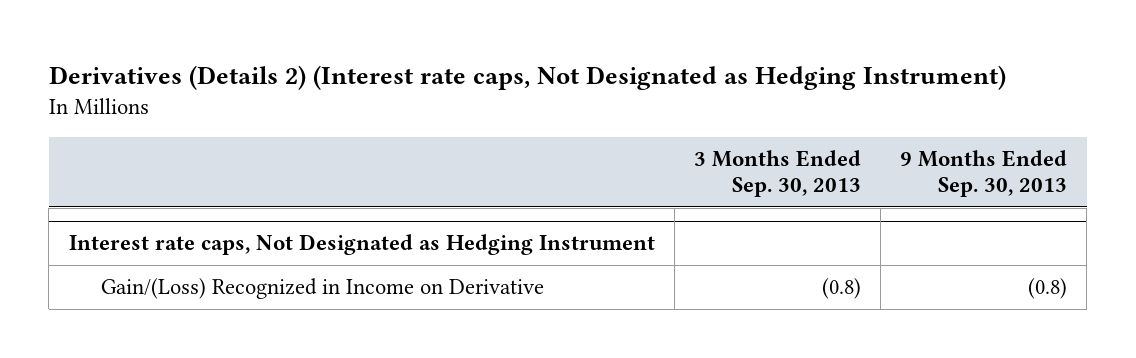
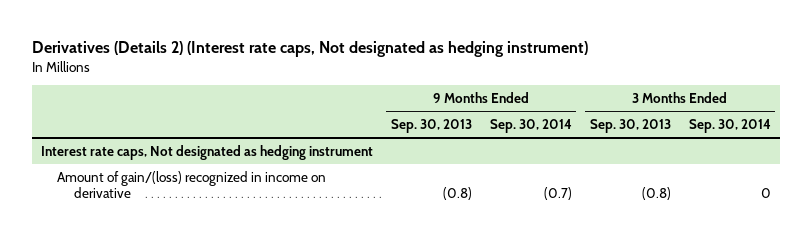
[48,64,1006,90] Derivatives (Details 2) (Interest rate caps, Not Designated as Hedging Instrument) -> [31,41,588,58] Derivatives (Details 2) (Interest rate caps, Not designated as hedging instrument)
none -> [489,118,572,133] Sep. 30, 2014
none -> [688,118,771,133] Sep. 30, 2014
[68,234,655,256] Interest rate caps, Not Designated as Hedging Instrument -> [40,144,373,160] Interest rate caps, Not designated as hedging instrument
[101,278,545,300] Gain/(Loss) Recognized in Income on Derivative -> [57,170,327,198] Amount of gain/(loss) recognized in income on derivative

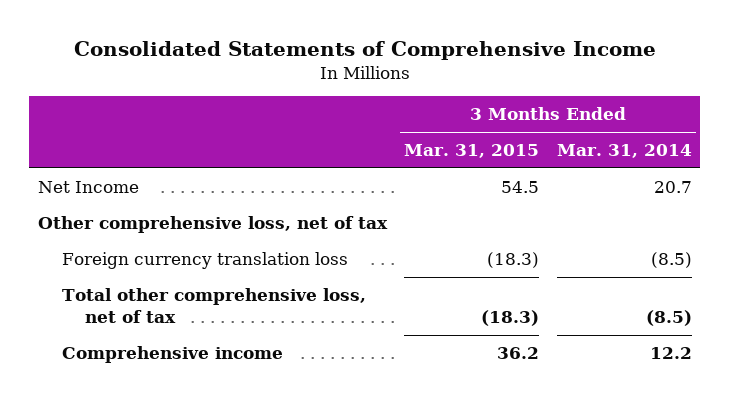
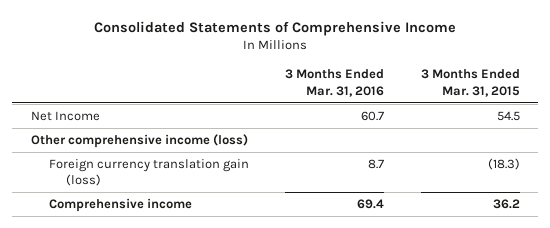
[556,144,692,159] Mar. 31, 2014 -> none
none -> [285,69,385,97] 3 Months Ended Mar. 31, 2016
[61,288,366,324] Total other comprehensive loss, net of tax -> none
[37,216,388,234] Other comprehensive loss, net of tax -> [30,134,248,149] Other comprehensive income (loss)
[61,252,348,270] Foreign currency translation loss -> [48,159,249,187] Foreign currency translation gain (loss)

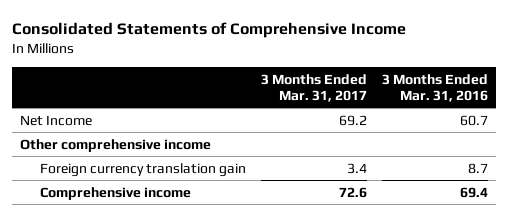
[420,69,520,97] 3 Months Ended Mar. 31, 2015 -> none
none -> [261,73,368,103] 3 Months Ended Mar. 31, 2017
[30,134,248,149] Other comprehensive income (loss) -> [19,138,211,152] Other comprehensive income
[48,159,249,187] Foreign currency translation gain (loss) -> [40,162,247,177] Foreign currency translation gain

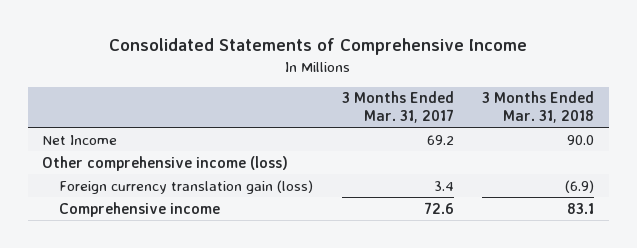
[382,73,489,103] 3 Months Ended Mar. 31, 2016 -> none
none -> [482,91,595,124] 3 Months Ended Mar. 31, 2018
[19,138,211,152] Other comprehensive income -> [42,155,289,171] Other comprehensive income (loss)
[40,162,247,177] Foreign currency translation gain -> [59,179,314,194] Foreign currency translation gain (loss)

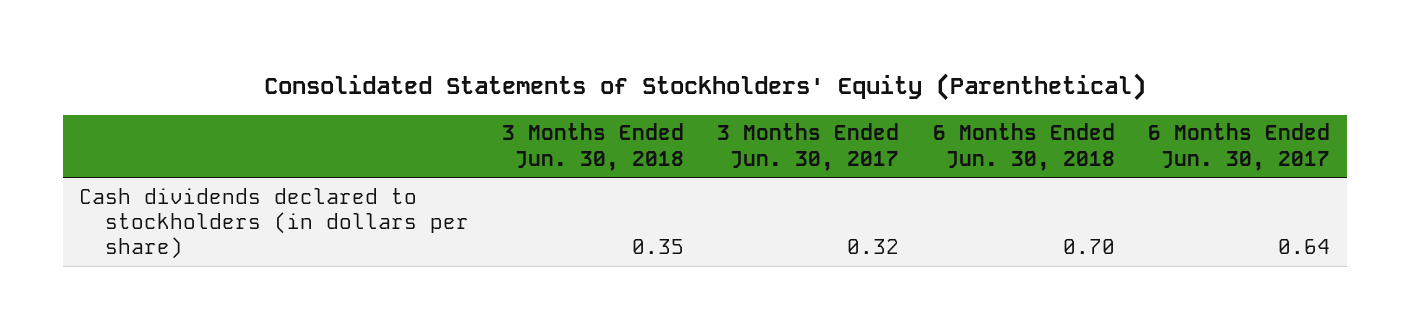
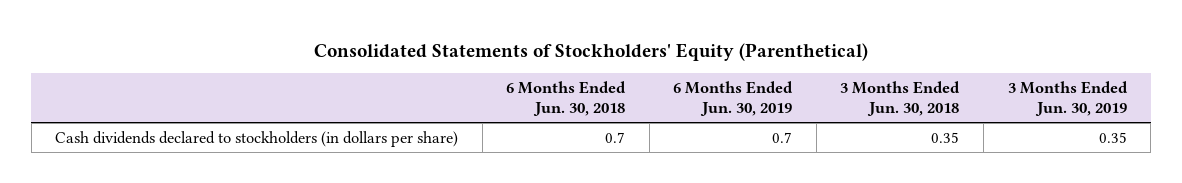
[717,123,900,171] 3 Months Ended Jun. 30, 2017 -> none
[1147,123,1330,171] 6 Months Ended Jun. 30, 2017 -> none
none -> [673,80,794,117] 6 Months Ended Jun. 30, 2019
none -> [1007,80,1128,117] 3 Months Ended Jun. 30, 2019
[1062,239,1115,255] 0.70 -> [605,131,626,143] 0.7

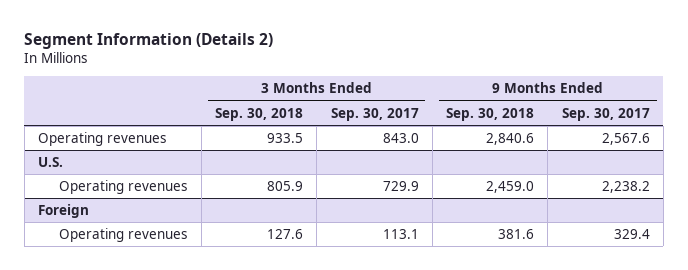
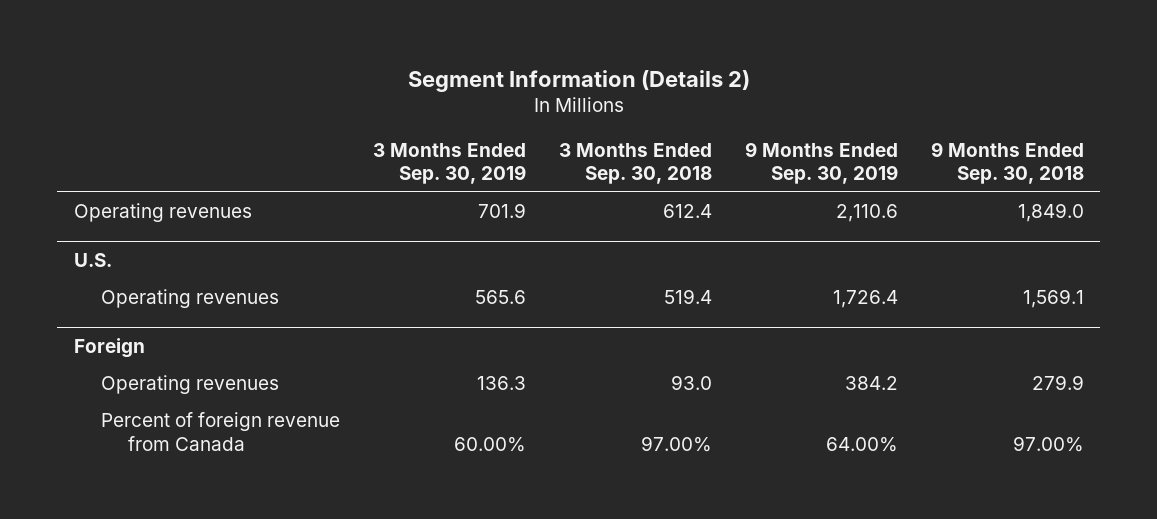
[330,107,419,121] Sep. 30, 2017 -> none
[561,107,650,121] Sep. 30, 2017 -> none
none -> [372,142,526,185] 3 Months Ended Sep. 30, 2019
none -> [744,141,898,185] 9 Months Ended Sep. 30, 2019
[267,132,304,143] 933.5 -> [662,204,712,219] 612.4
[486,132,535,145] 2,840.6 -> [1017,203,1084,223] 1,849.0
[267,180,304,191] 805.9 -> [663,289,712,305] 519.4
[486,180,535,193] 2,459.0 -> [1022,289,1084,309] 1,569.1
[267,228,304,239] 127.6 -> [670,375,712,391] 93.0
[498,228,535,239] 381.6 -> [1031,375,1084,391] 279.9
none -> [100,412,340,451] Percent of foreign revenue from Canada

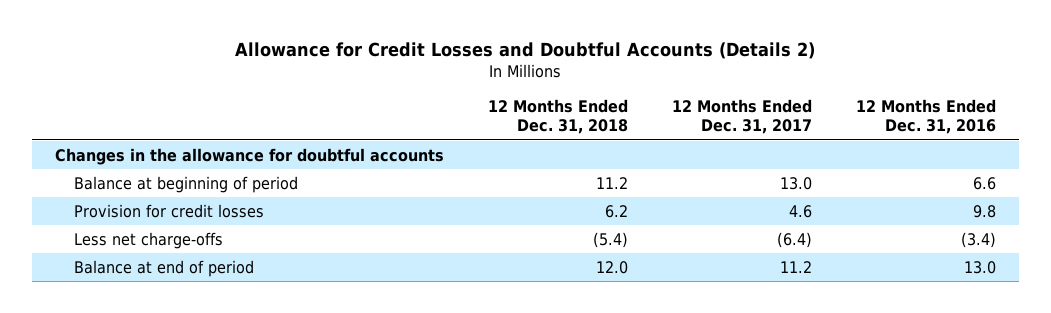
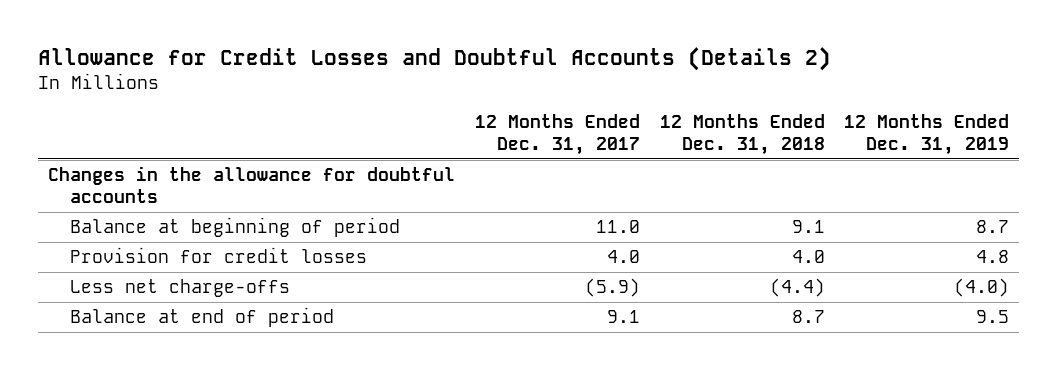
[856,98,997,134] 12 Months Ended Dec. 31, 2016 -> none
none -> [844,114,1010,155] 12 Months Ended Dec. 31, 2019
[595,176,628,189] 11.2 -> [791,220,825,234] 9.1
[780,176,813,190] 13.0 -> [595,220,640,234] 11.0
[604,204,628,218] 6.2 -> [791,250,825,264] 4.0
[789,204,813,218] 4.6 -> [606,250,640,264] 4.0
[592,231,628,248] (5.4) -> [769,278,825,298] (4.4)
[777,231,813,248] (6.4) -> [584,278,640,298] (5.9)
[595,260,628,274] 12.0 -> [791,310,825,324] 8.7
[780,260,813,273] 11.2 -> [606,310,640,324] 9.1

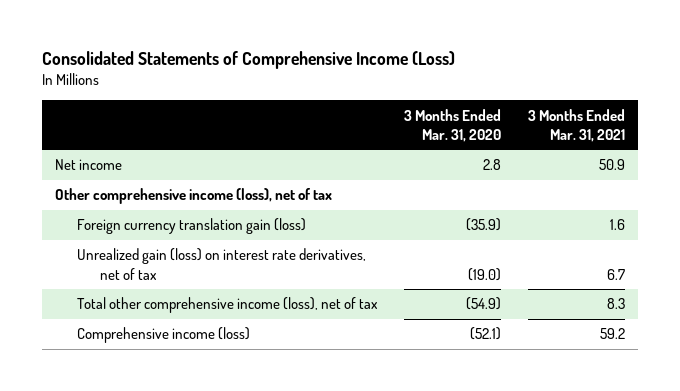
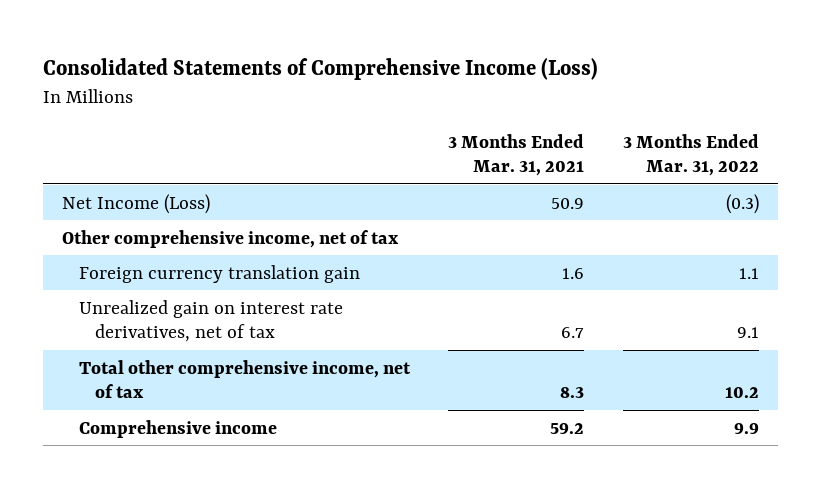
[404,108,502,143] 3 Months Ended Mar. 31, 2020 -> none
none -> [622,133,759,177] 3 Months Ended Mar. 31, 2022
[54,159,122,171] Net income -> [62,193,211,214] Net Income (Loss)
[54,188,332,205] Other comprehensive income (loss), net of tax -> [62,229,400,248] Other comprehensive income, net of tax
[77,218,307,235] Foreign currency translation gain (loss) -> [78,264,360,283] Foreign currency translation gain
[77,248,367,280] Unrealized gain (loss) on interest rate derivatives, net of tax -> [78,299,343,342] Unrealized gain on interest rate derivatives, net of tax
[77,297,379,314] Total other comprehensive income (loss), net of tax -> [78,359,411,398] Total other comprehensive income, net of tax
[77,327,251,344] Comprehensive income (loss) -> [78,419,277,438] Comprehensive income

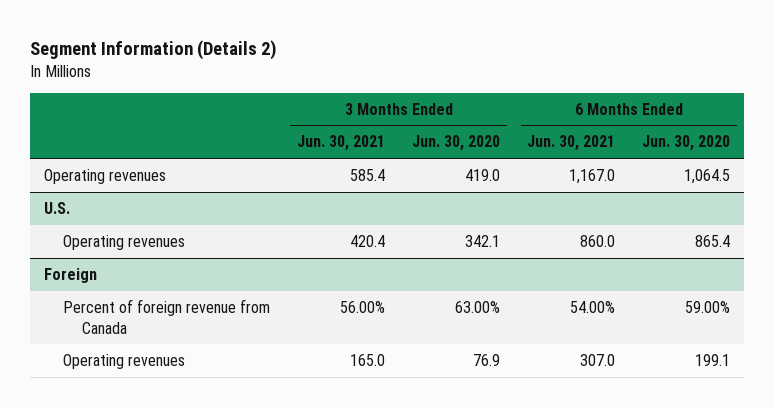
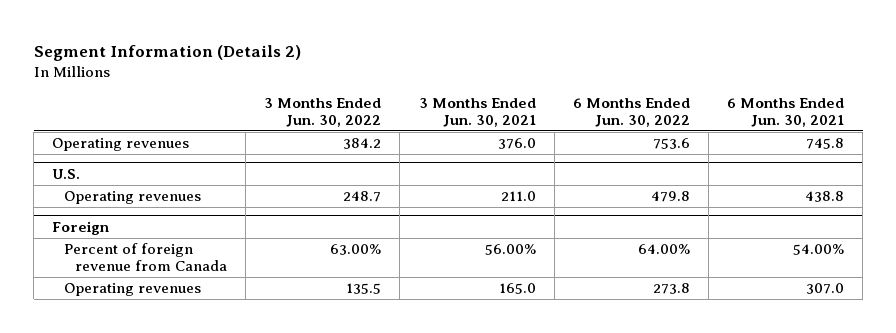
[412,135,501,152] Jun. 30, 2020 -> none
[642,135,731,152] Jun. 30, 2020 -> none
none -> [264,97,382,127] 3 Months Ended Jun. 30, 2022
none -> [572,97,690,127] 6 Months Ended Jun. 30, 2022
[350,169,386,182] 585.4 -> [497,138,536,150] 376.0
[569,169,616,185] 1,167.0 -> [806,138,845,150] 745.8
[350,235,386,248] 420.4 -> [500,191,536,202] 211.0
[580,235,616,248] 860.0 -> [805,191,845,203] 438.8

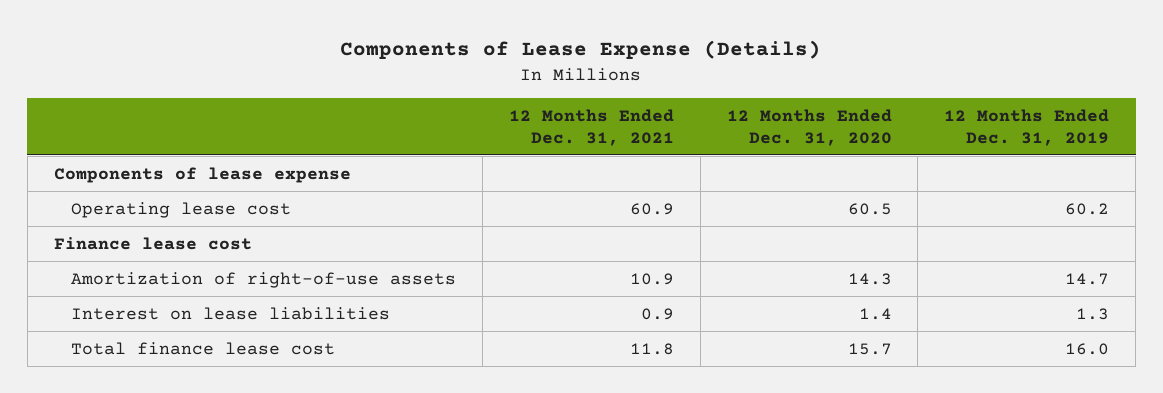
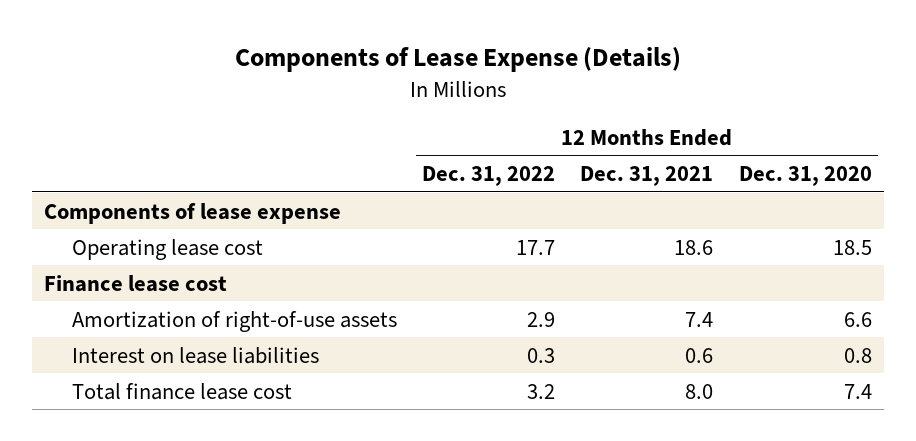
[944,108,1110,146] 12 Months Ended Dec. 31, 2019 -> none
none -> [422,165,556,186] Dec. 31, 2022
[629,202,674,215] 60.9 -> [674,239,714,255] 18.6
[847,202,892,215] 60.5 -> [832,239,872,255] 18.5
[629,272,674,285] 10.9 -> [685,311,714,327] 7.4
[847,272,892,285] 14.3 -> [843,311,872,327] 6.6
[640,307,674,320] 0.9 -> [685,347,714,363] 0.6
[858,307,892,320] 1.4 -> [843,347,872,363] 0.8
[629,342,674,355] 11.8 -> [685,383,714,399] 8.0
[847,342,892,355] 15.7 -> [843,383,872,399] 7.4

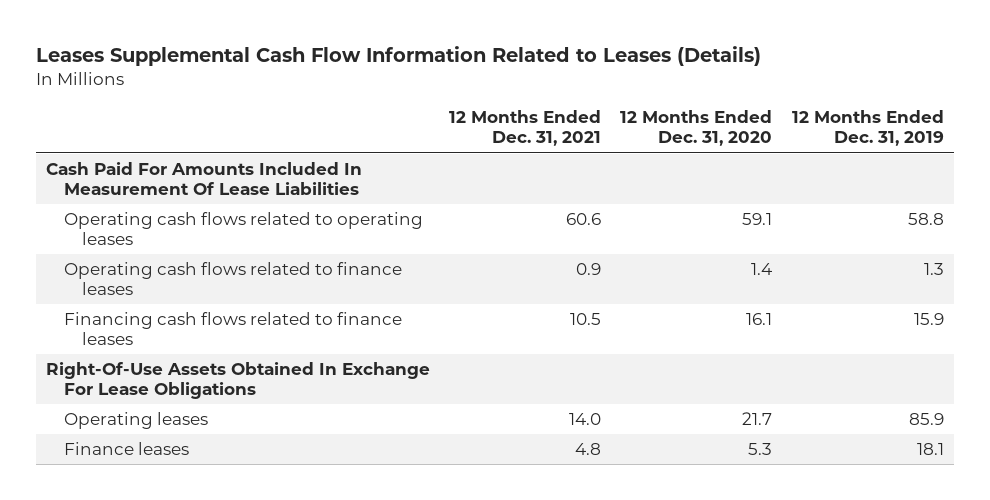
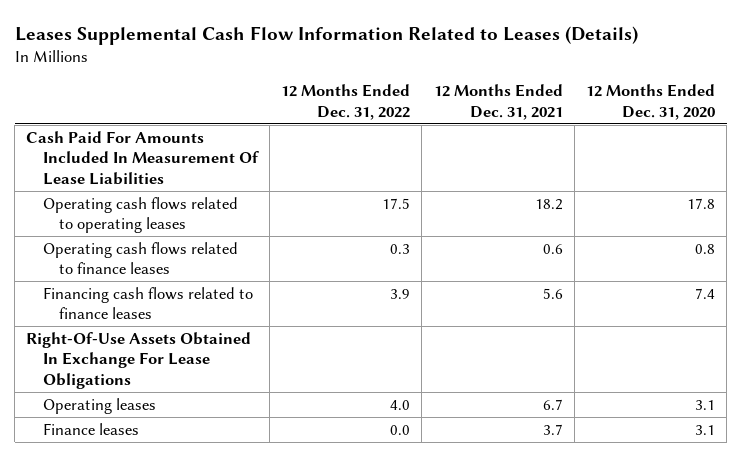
[791,110,944,147] 12 Months Ended Dec. 31, 2019 -> none
none -> [281,84,411,120] 12 Months Ended Dec. 31, 2022
[566,212,602,225] 60.6 -> [534,198,563,210] 18.2
[742,212,773,225] 59.1 -> [686,197,715,209] 17.8
[576,262,602,275] 0.9 -> [542,243,563,254] 0.6
[751,262,773,275] 1.4 -> [694,243,715,254] 0.8
[570,312,602,325] 10.5 -> [542,287,563,299] 5.6
[746,312,773,325] 16.1 -> [694,287,715,299] 7.4
[569,412,602,425] 14.0 -> [542,398,563,410] 6.7
[742,411,773,425] 21.7 -> [694,399,715,410] 3.1
[575,442,602,455] 4.8 -> [542,423,563,435] 3.7
[748,442,773,455] 5.3 -> [694,424,715,435] 3.1

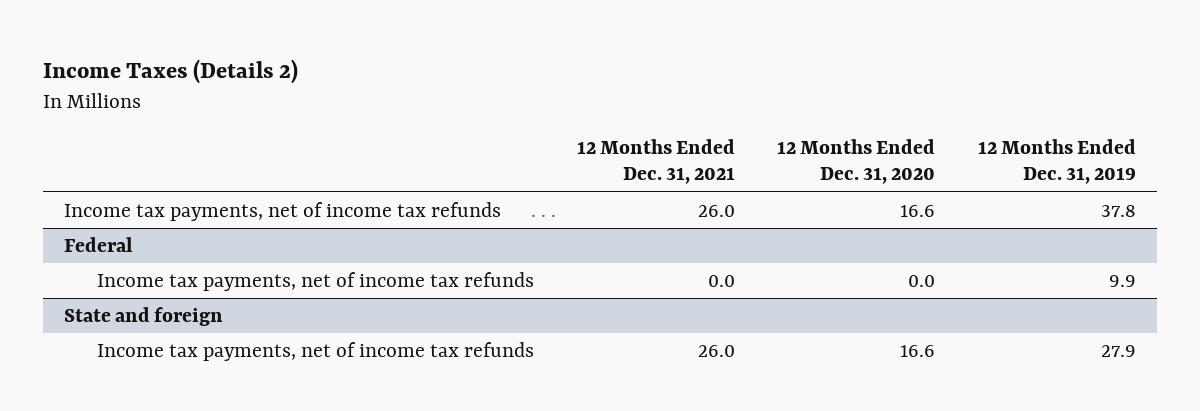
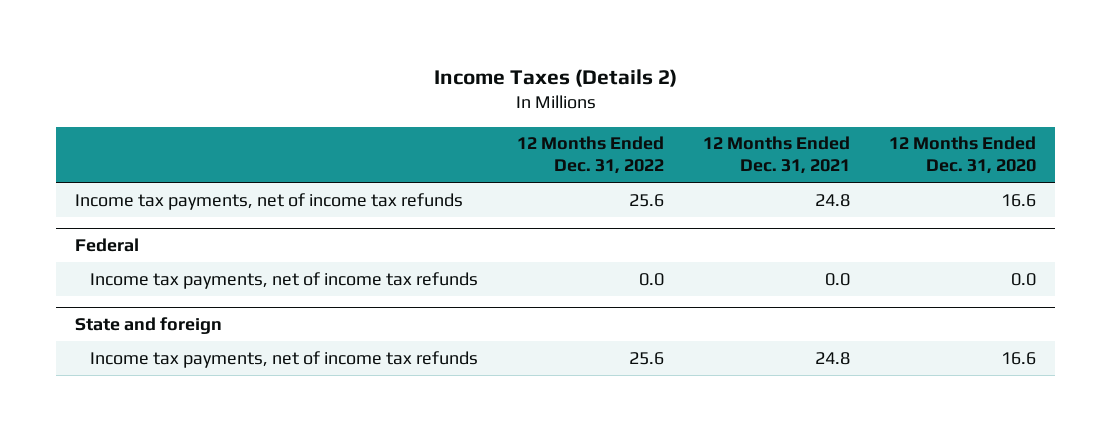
[977,139,1136,185] 12 Months Ended Dec. 31, 2019 -> none
none -> [517,136,665,175] 12 Months Ended Dec. 31, 2022
[697,204,735,217] 26.0 -> [815,193,851,207] 24.8
[697,344,735,357] 26.0 -> [815,351,851,365] 24.8

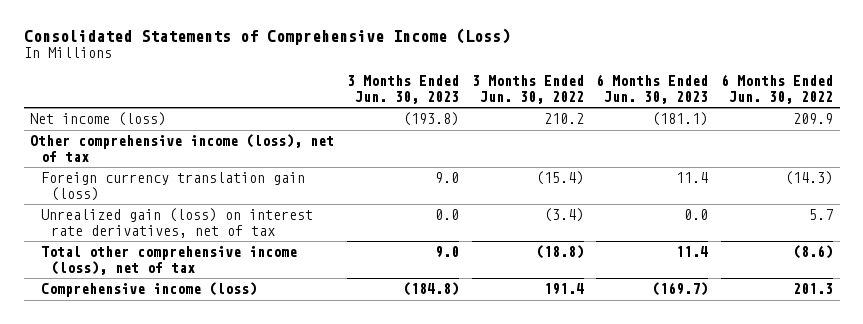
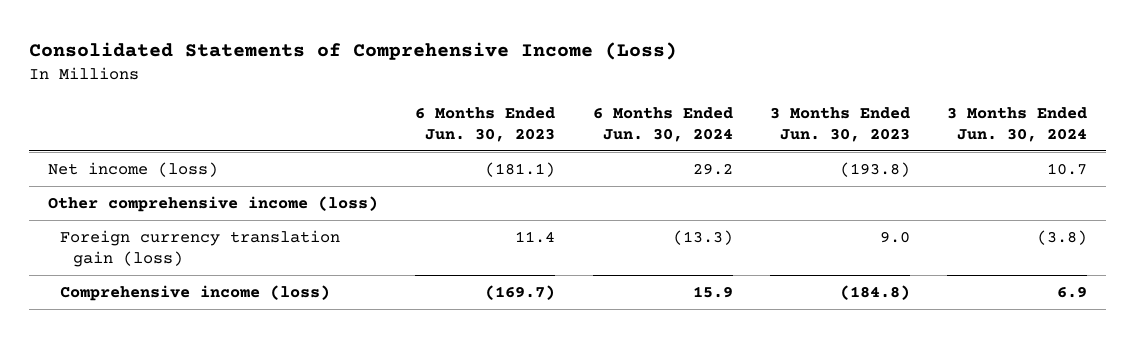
[471,75,584,104] 3 Months Ended Jun. 30, 2022 -> none
[721,74,834,104] 6 Months Ended Jun. 30, 2022 -> none
none -> [592,107,733,142] 6 Months Ended Jun. 30, 2024
none -> [947,107,1088,142] 3 Months Ended Jun. 30, 2024
[29,134,334,162] Other comprehensive income (loss), net of tax -> [47,196,378,213] Other comprehensive income (loss)
[40,208,313,238] Unrealized gain (loss) on interest rate derivatives, net of tax -> none
[40,246,297,275] Total other comprehensive income (loss), net of tax -> none

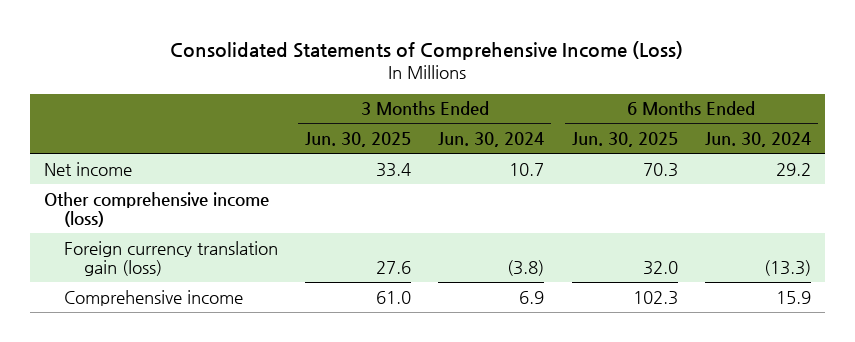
[415,107,556,142] 6 Months Ended Jun. 30, 2023 -> none
[769,107,910,142] 3 Months Ended Jun. 30, 2023 -> none
none -> [305,132,412,148] Jun. 30, 2025
none -> [571,132,678,148] Jun. 30, 2025
[47,162,218,178] Net income (loss) -> [43,161,132,176] Net income
[60,285,331,302] Comprehensive income (loss) -> [63,289,243,306] Comprehensive income

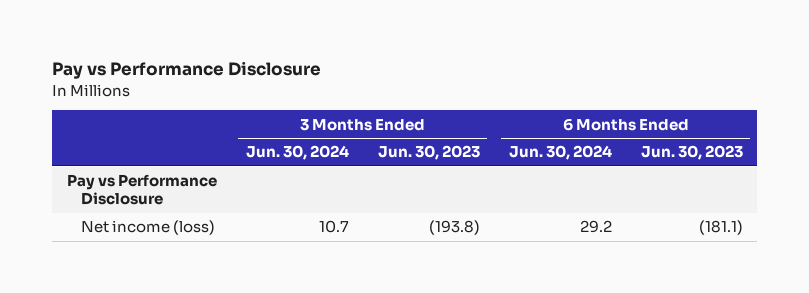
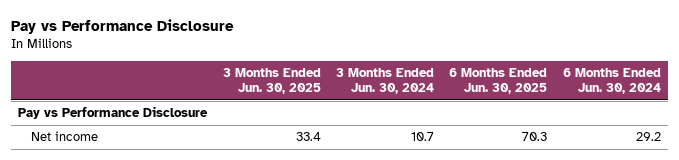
[377,145,480,161] Jun. 30, 2023 -> none
[640,145,743,161] Jun. 30, 2023 -> none
none -> [222,67,321,95] 3 Months Ended Jun. 30, 2025
none -> [449,67,548,95] 6 Months Ended Jun. 30, 2025
[80,220,215,236] Net income (loss) -> [30,131,98,142] Net income

